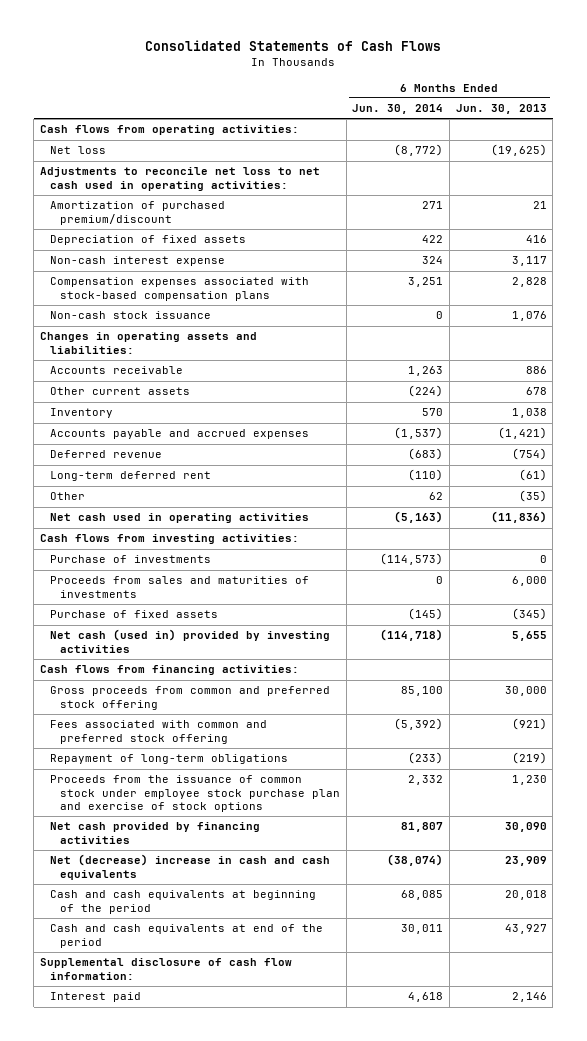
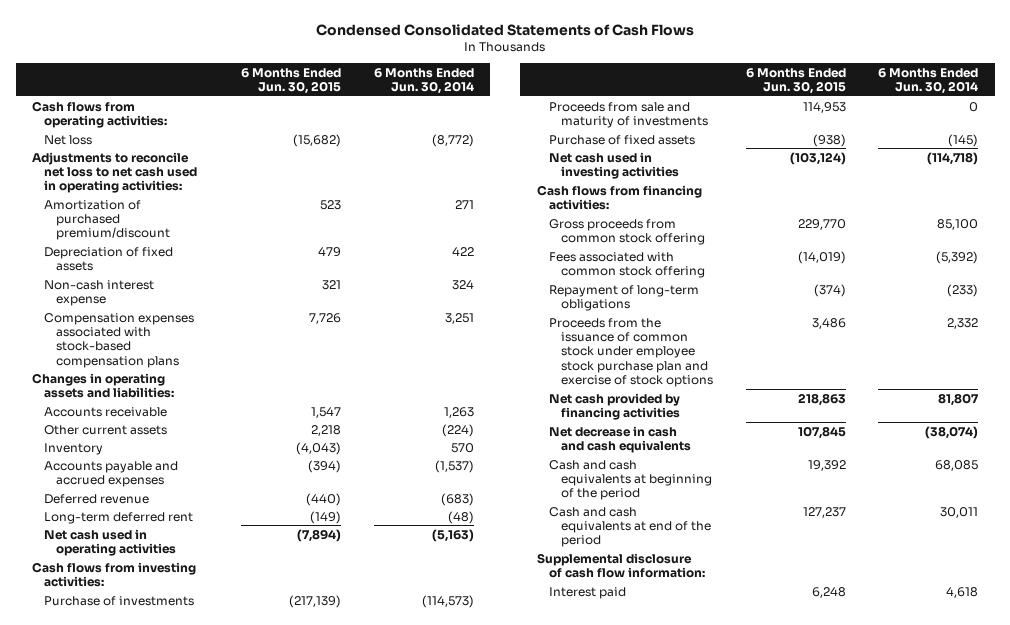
[145,40,442,52] Consolidated Statements of Cash Flows -> [316,23,695,36] Condensed Consolidated Statements of Cash Flows
[455,104,547,115] Jun. 30, 2013 -> none
none -> [240,67,341,95] 6 Months Ended Jun. 30, 2015
[50,311,212,320] Non-cash stock issuance -> none
[50,492,86,501] Other -> none
[408,469,444,482] (110) -> [447,510,474,524] (48)
[50,576,310,598] Proceeds from sales and maturities of investments -> [548,101,709,128] Proceeds from sale and maturity of investments
[50,629,331,653] Net cash (used in) provided by investing activities -> [548,151,680,179] Net cash used in investing activities
[50,686,331,710] Gross proceeds from common and preferred stock offering -> [548,218,706,245] Gross proceeds from common stock offering
[50,720,268,744] Fees associated with common and preferred stock offering -> [548,251,706,278] Fees associated with common stock offering
[50,854,331,880] Net (decrease) increase in cash and cash equivalents -> [548,425,692,453] Net decrease in cash and cash equivalents

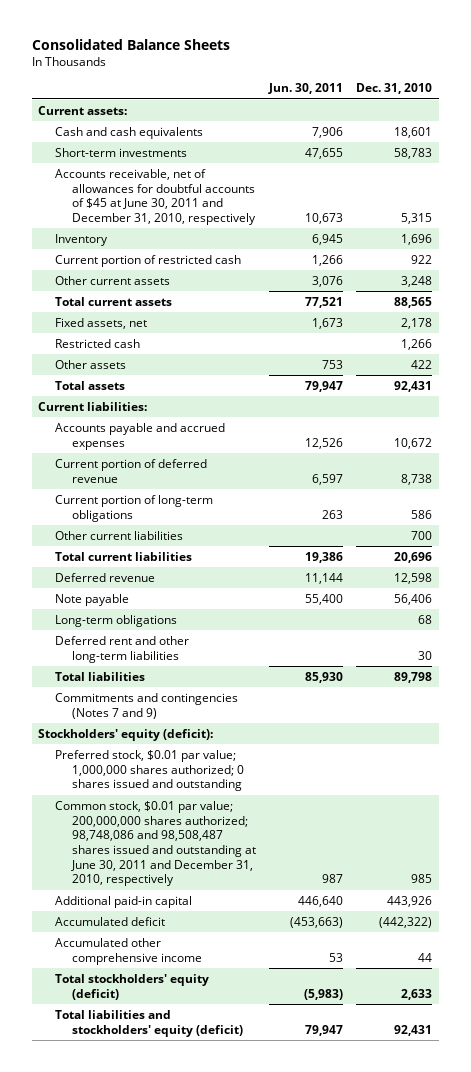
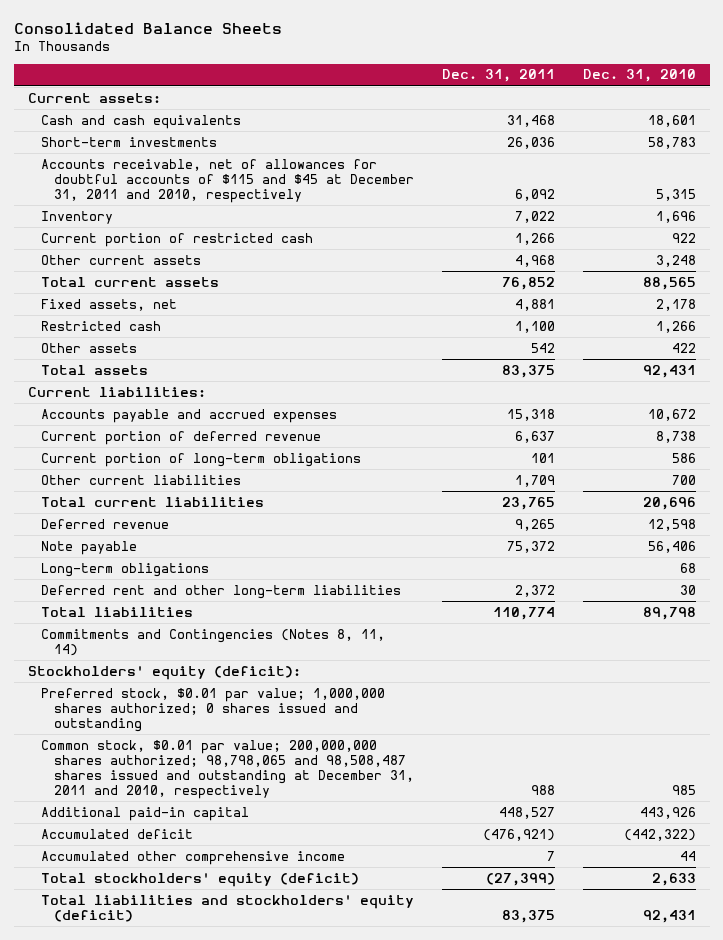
[268,83,344,95] Jun. 30, 2011 -> none
none -> [441,69,555,83] Dec. 31, 2011
[55,168,257,225] Accounts receivable, net of allowances for doubtful accounts of $45 at June 30, 2011 and December 31, 2010, respectively -> [40,158,414,203] Accounts receivable, net of allowances for doubtful accounts of $115 and $45 at December 31, 2011 and 2010, respectively
[55,692,239,719] Commitments and contingencies (Notes 7 and 9) -> [40,628,385,656] Commitments and Contingencies (Notes 8, 11, 14)
[55,800,257,887] Common stock, $0.01 par value; 200,000,000 shares authorized; 98,748,086 and 98,508,487 shares issued and outstanding at June 30, 2011 and December 31, 2010, respectively -> [40,739,414,799] Common stock, $0.01 par value; 200,000,000 shares authorized; 98,798,065 and 98,508,487 shares issued and outstanding at December 31, 2011 and 2010, respectively

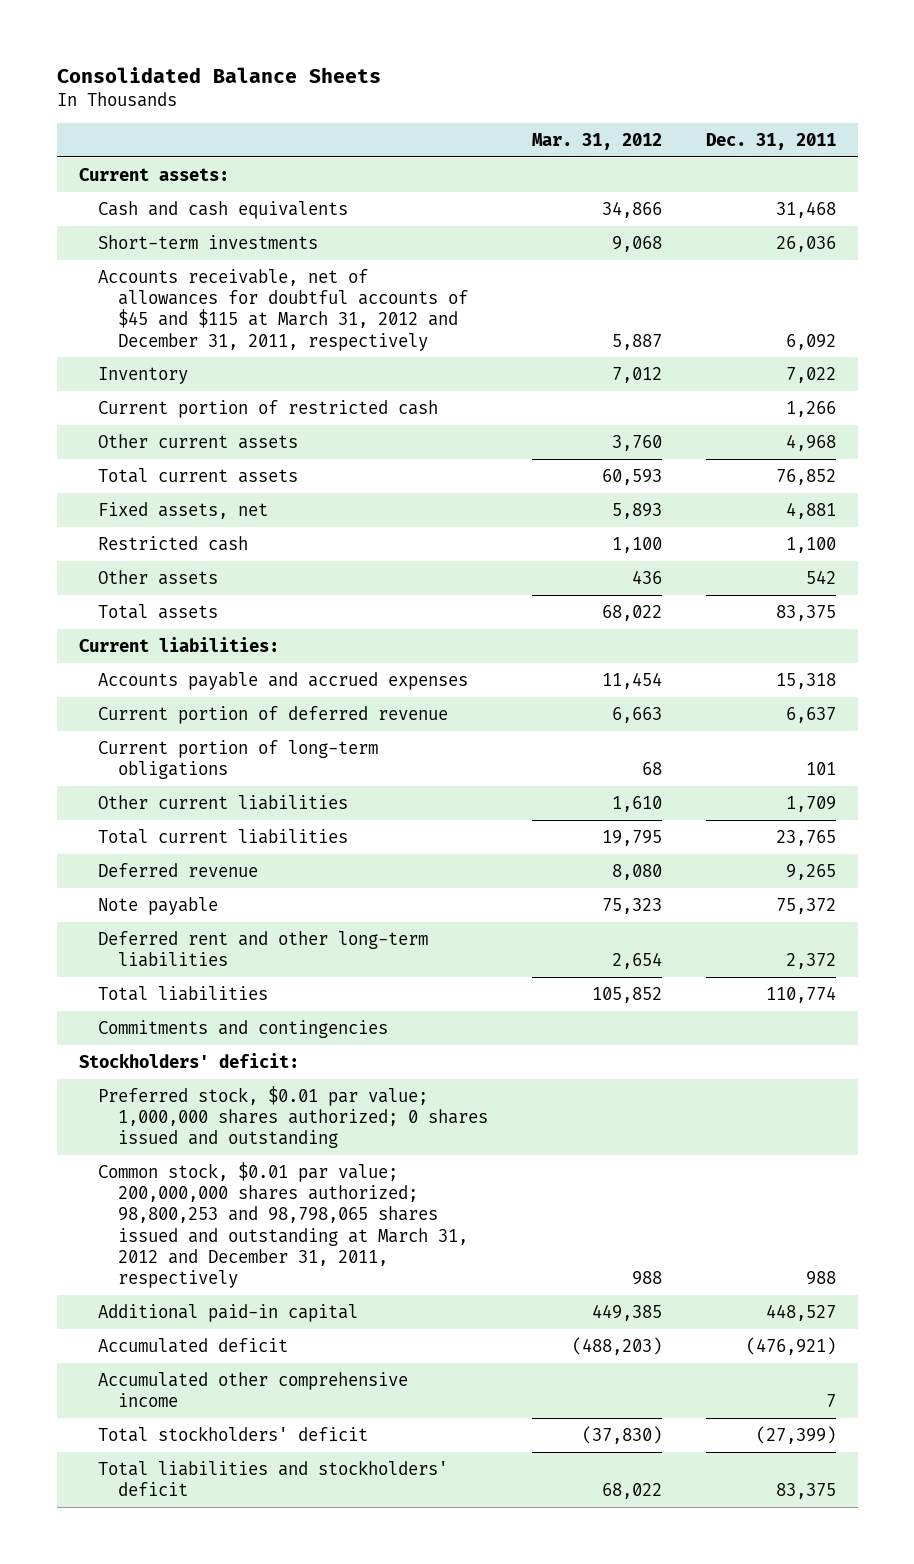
[582,69,696,83] Dec. 31, 2010 -> none
none -> [531,133,662,151] Mar. 31, 2012
[40,158,414,203] Accounts receivable, net of allowances for doubtful accounts of $115 and $45 at December 31, 2011 and 2010, respectively -> [98,268,468,351] Accounts receivable, net of allowances for doubtful accounts of $45 and $115 at March 31, 2012 and December 31, 2011, respectively
[40,562,209,577] Long-term obligations -> none
[40,628,385,656] Commitments and Contingencies (Notes 8, 11, 14) -> [98,1019,389,1038] Commitments and contingencies
[27,665,301,680] Stockholders' equity (deficit): -> [78,1052,299,1068] Stockholders' deficit:
[40,739,414,799] Common stock, $0.01 par value; 200,000,000 shares authorized; 98,798,065 and 98,508,487 shares issued and outstanding at December 31, 2011 and 2010, respectively -> [98,1161,468,1288] Common stock, $0.01 par value; 200,000,000 shares authorized; 98,800,253 and 98,798,065 shares issued and outstanding at March 31, 2012 and December 31, 2011, respectively
[40,872,359,887] Total stockholders' equity (deficit) -> [98,1425,369,1442] Total stockholders' deficit
[40,894,414,922] Total liabilities and stockholders' equity (deficit) -> [98,1459,449,1497] Total liabilities and stockholders' deficit

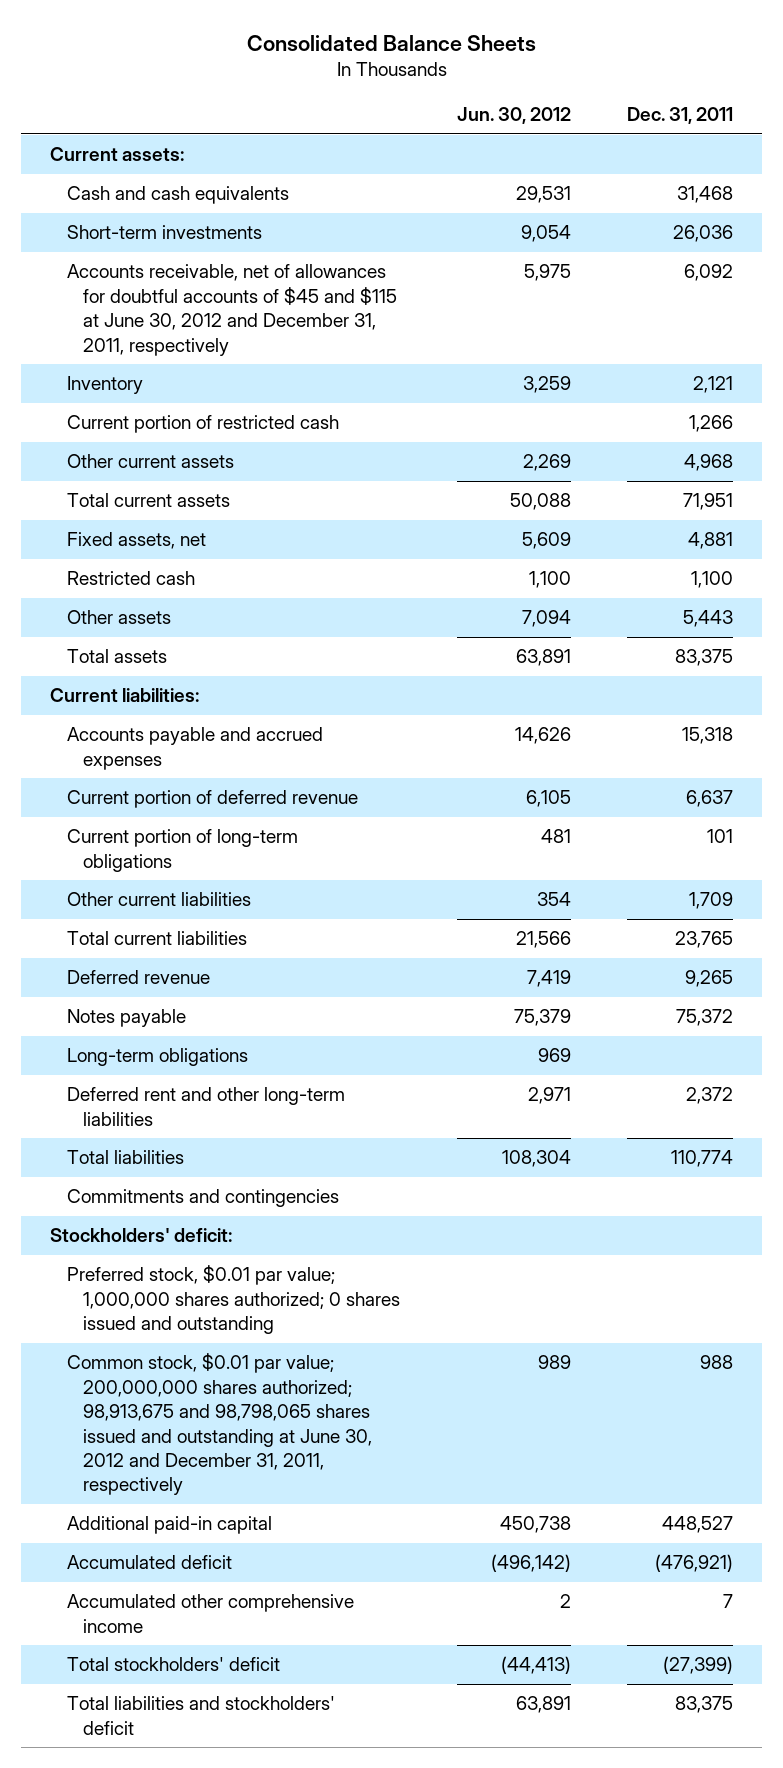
[531,133,662,151] Mar. 31, 2012 -> none
none -> [456,107,571,125] Jun. 30, 2012
[98,268,468,351] Accounts receivable, net of allowances for doubtful accounts of $45 and $115 at March 31, 2012 and December 31, 2011, respectively -> [66,264,398,356] Accounts receivable, net of allowances for doubtful accounts of $45 and $115 at June 30, 2012 and December 31, 2011, respectively
[785,366,836,383] 7,022 -> [693,376,734,394] 2,121
[775,468,836,485] 76,852 -> [683,493,734,511] 71,951
[805,569,836,584] 542 -> [683,610,734,628] 5,443
[98,896,219,915] Note payable -> [66,1009,186,1028] Notes payable
none -> [66,1048,248,1067] Long-term obligations
[98,1161,468,1288] Common stock, $0.01 par value; 200,000,000 shares authorized; 98,800,253 and 98,798,065 shares issued and outstanding at March 31, 2012 and December 31, 2011, respectively -> [66,1353,373,1496] Common stock, $0.01 par value; 200,000,000 shares authorized; 98,913,675 and 98,798,065 shares issued and outstanding at June 30, 2012 and December 31, 2011, respectively

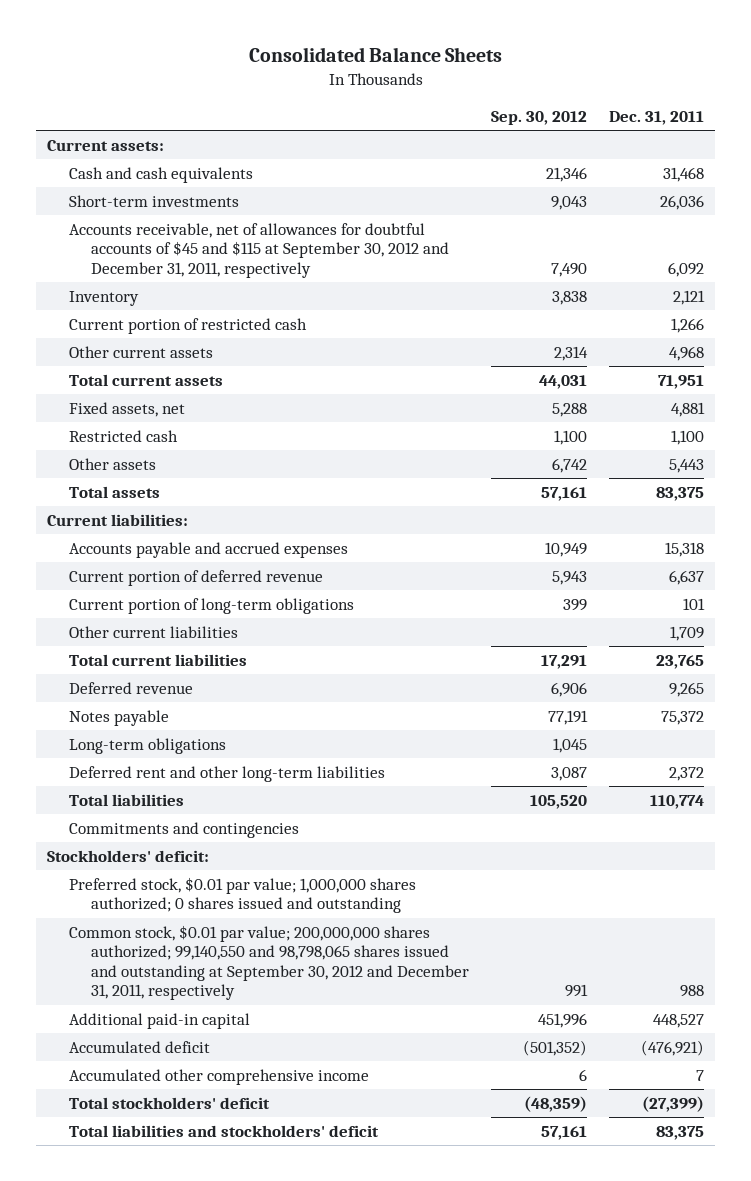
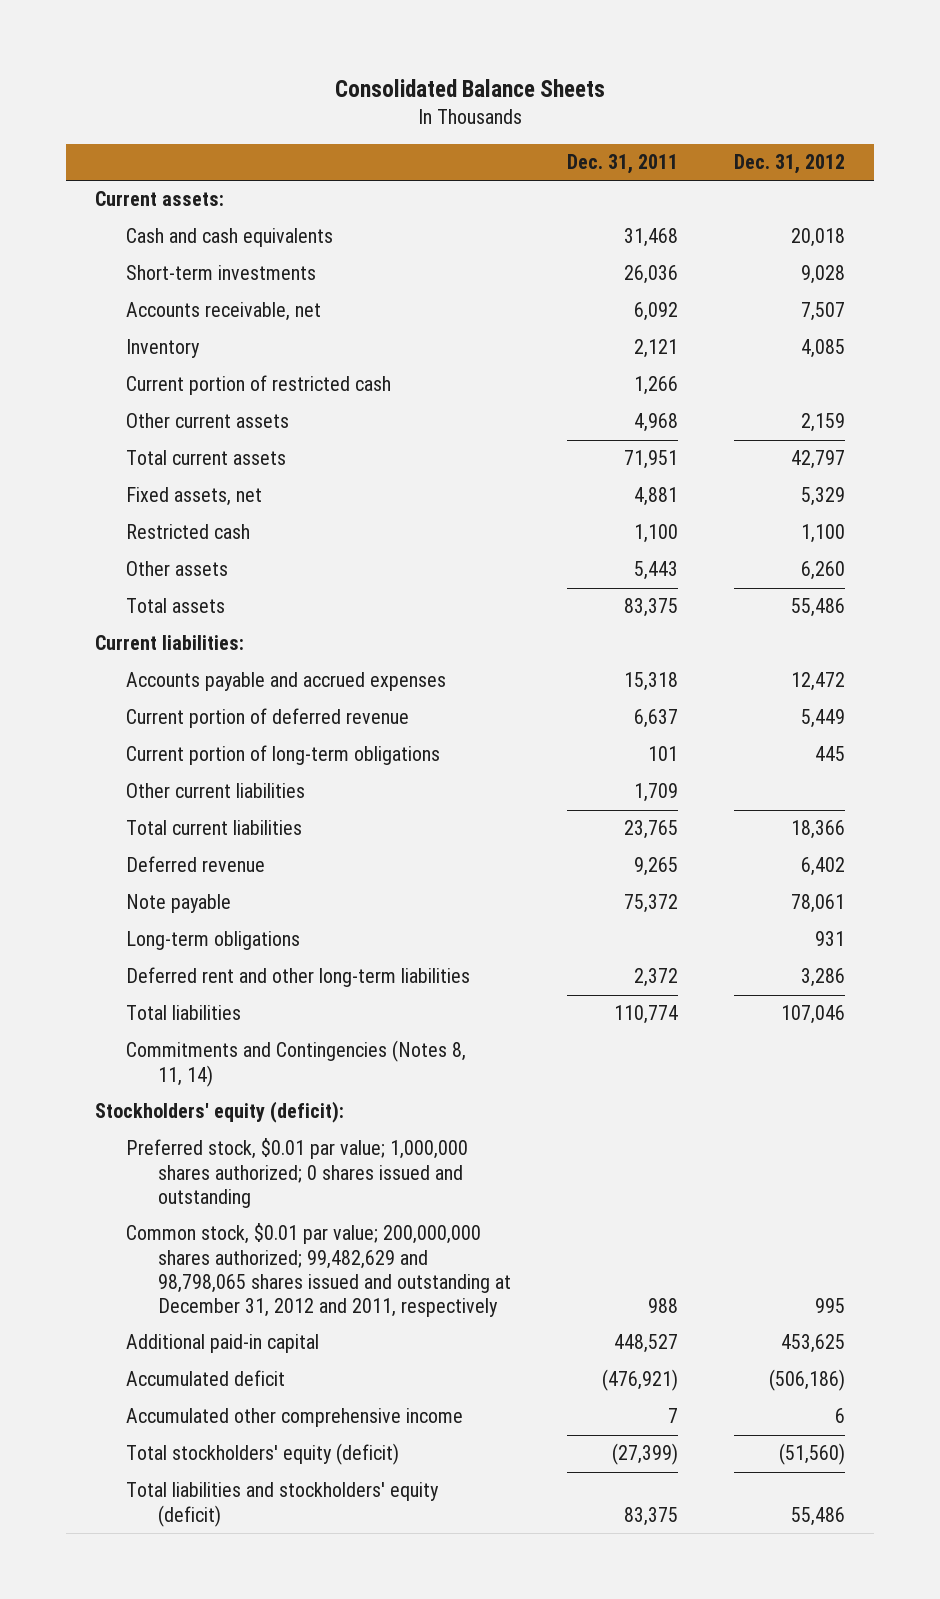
[491,111,588,126] Sep. 30, 2012 -> none
none -> [734,154,846,175] Dec. 31, 2012
[69,222,449,278] Accounts receivable, net of allowances for doubtful accounts of $45 and $115 at September 30, 2012 and December 31, 2011, respectively -> [126,302,322,322] Accounts receivable, net
[69,709,170,726] Notes payable -> [126,894,232,914] Note payable
[69,821,300,838] Commitments and contingencies -> [126,1040,467,1087] Commitments and Contingencies (Notes 8, 11, 14)
[47,849,210,862] Stockholders' deficit: -> [94,1101,344,1124] Stockholders' equity (deficit):
[69,924,469,1001] Common stock, $0.01 par value; 200,000,000 shares authorized; 99,140,550 and 98,798,065 shares issued and outstanding at September 30, 2012 and December 31, 2011, respectively -> [126,1223,511,1318] Common stock, $0.01 par value; 200,000,000 shares authorized; 99,482,629 and 98,798,065 shares issued and outstanding at December 31, 2012 and 2011, respectively
[69,1096,271,1109] Total stockholders' deficit -> [126,1443,400,1466] Total stockholders' equity (deficit)
[69,1124,380,1137] Total liabilities and stockholders' deficit -> [126,1482,440,1527] Total liabilities and stockholders' equity (deficit)

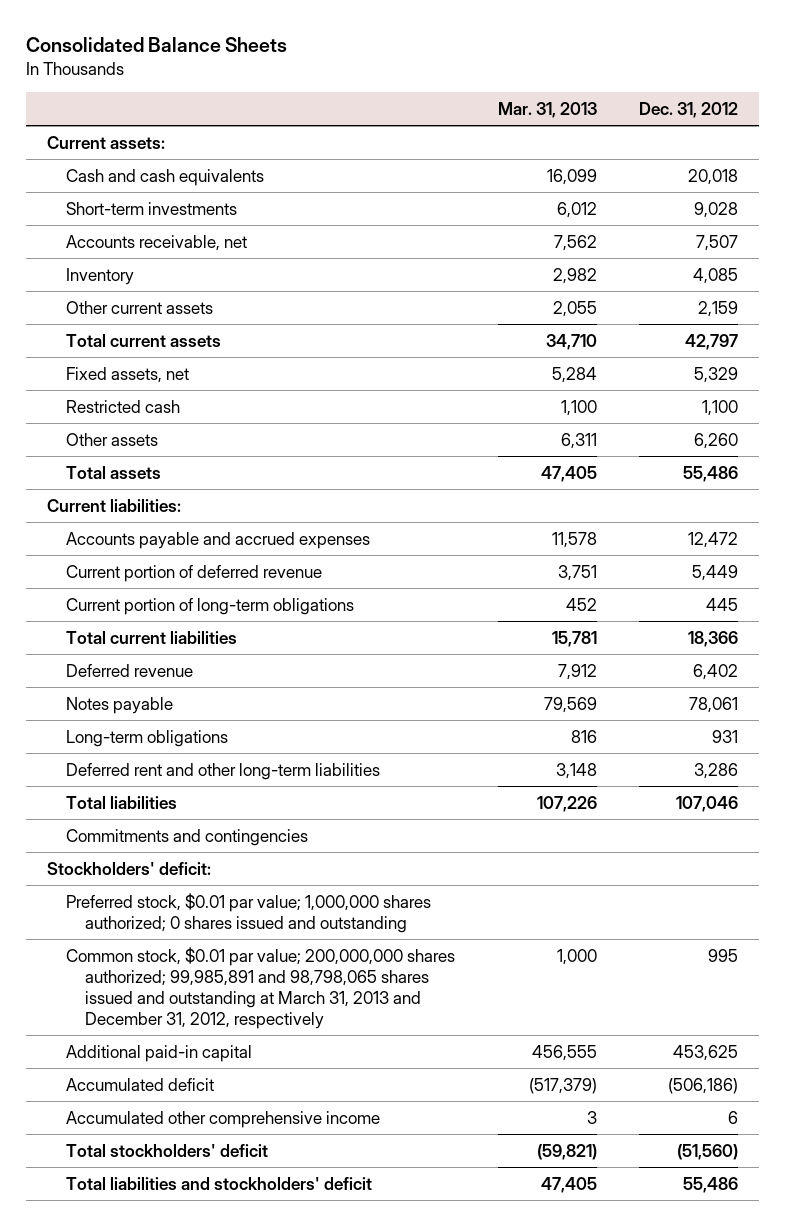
[567,154,679,175] Dec. 31, 2011 -> none
none -> [497,102,597,119] Mar. 31, 2013
[126,375,392,396] Current portion of restricted cash -> none
[126,783,306,799] Other current liabilities -> none
[126,894,232,914] Note payable -> [66,696,174,714] Notes payable
[126,1040,467,1087] Commitments and Contingencies (Notes 8, 11, 14) -> [66,828,309,846] Commitments and contingencies
[94,1101,344,1124] Stockholders' equity (deficit): -> [47,861,212,875] Stockholders' deficit:
[126,1223,511,1318] Common stock, $0.01 par value; 200,000,000 shares authorized; 99,482,629 and 98,798,065 shares issued and outstanding at December 31, 2012 and 2011, respectively -> [66,946,456,1029] Common stock, $0.01 par value; 200,000,000 shares authorized; 99,985,891 and 98,798,065 shares issued and outstanding at March 31, 2013 and December 31, 2012, respectively
[126,1443,400,1466] Total stockholders' equity (deficit) -> [66,1143,269,1157] Total stockholders' deficit
[126,1482,440,1527] Total liabilities and stockholders' equity (deficit) -> [66,1176,373,1190] Total liabilities and stockholders' deficit

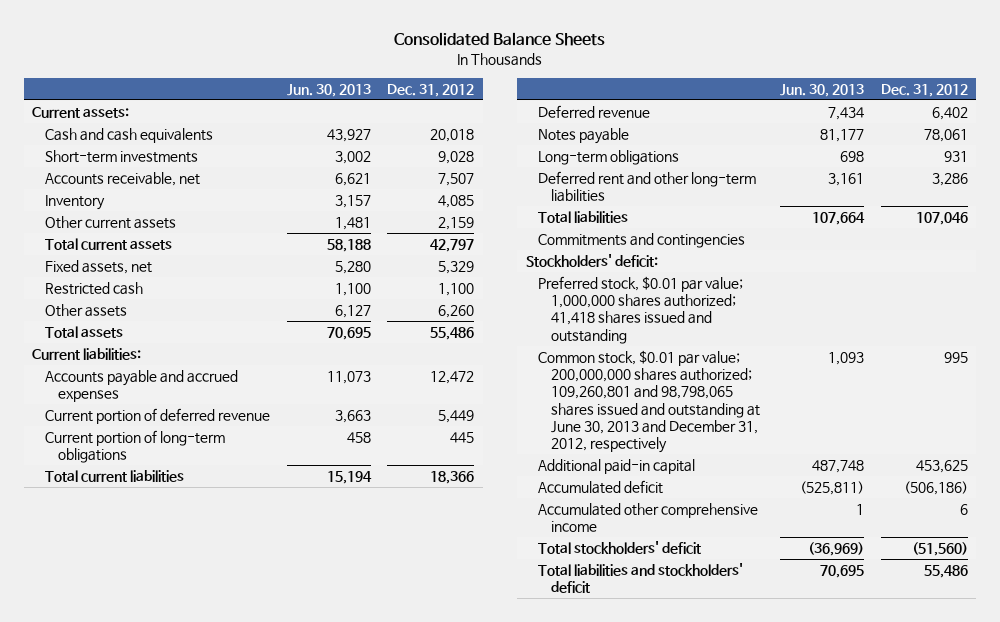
[497,102,597,119] Mar. 31, 2013 -> none
none -> [286,83,371,97] Jun. 30, 2013
[66,892,432,933] Preferred stock, $0.01 par value; 1,000,000 shares authorized; 0 shares issued and outstanding -> [538,275,744,344] Preferred stock, $0.01 par value; 1,000,000 shares authorized; 41,418 shares issued and outstanding
[66,946,456,1029] Common stock, $0.01 par value; 200,000,000 shares authorized; 99,985,891 and 98,798,065 shares issued and outstanding at March 31, 2013 and December 31, 2012, respectively -> [538,349,760,454] Common stock, $0.01 par value; 200,000,000 shares authorized; 109,260,801 and 98,798,065 shares issued and outstanding at June 30, 2013 and December 31, 2012, respectively

